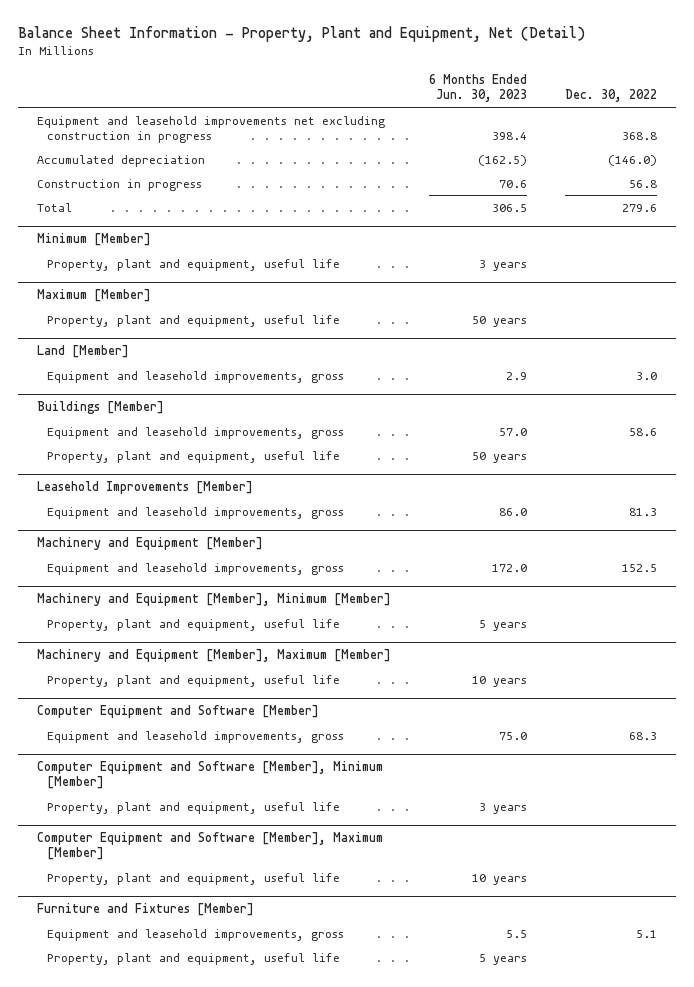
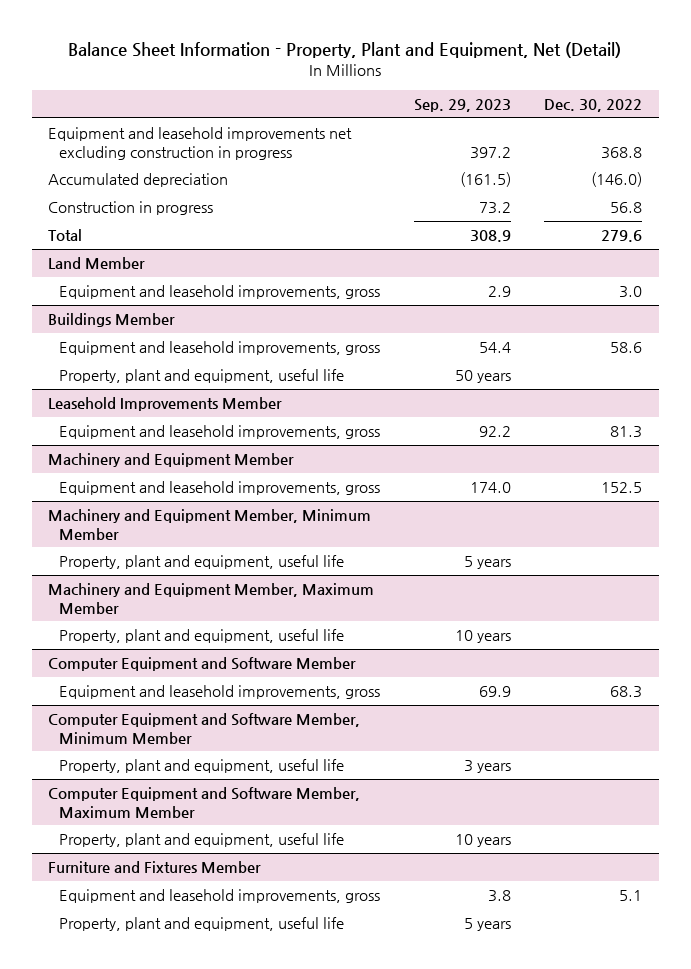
[429,74,528,103] 6 Months Ended Jun. 30, 2023 -> none
none -> [413,98,511,112] Sep. 29, 2023
[37,233,152,247] Minimum [Member] -> none
[46,258,340,271] Property, plant and equipment, useful life -> none
[37,289,152,303] Maximum [Member] -> none
[46,314,340,327] Property, plant and equipment, useful life -> none
[37,345,130,359] Land [Member] -> [48,257,146,270] Land Member
[37,401,165,415] Buildings [Member] -> [48,313,176,328] Buildings Member
[37,481,254,495] Leasehold Improvements [Member] -> [48,397,283,412] Leasehold Improvements Member
[37,537,264,551] Machinery and Equipment [Member] -> [48,453,295,468] Machinery and Equipment Member
[37,593,392,607] Machinery and Equipment [Member], Minimum [Member] -> [48,509,372,540] Machinery and Equipment Member, Minimum Member
[37,649,392,663] Machinery and Equipment [Member], Maximum [Member] -> [48,583,375,614] Machinery and Equipment Member, Maximum Member
[37,705,320,719] Computer Equipment and Software [Member] -> [48,657,357,672] Computer Equipment and Software Member
[37,761,384,790] Computer Equipment and Software [Member], Minimum [Member] -> [48,713,361,744] Computer Equipment and Software Member, Minimum Member
[37,832,384,861] Computer Equipment and Software [Member], Maximum [Member] -> [48,787,361,818] Computer Equipment and Software Member, Maximum Member
[37,903,255,917] Furniture and Fixtures [Member] -> [48,861,262,874] Furniture and Fixtures Member

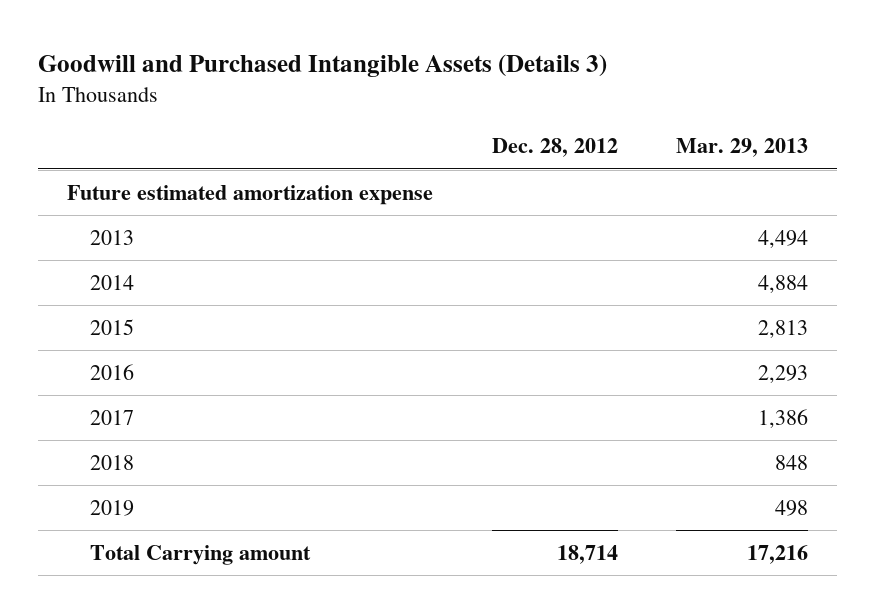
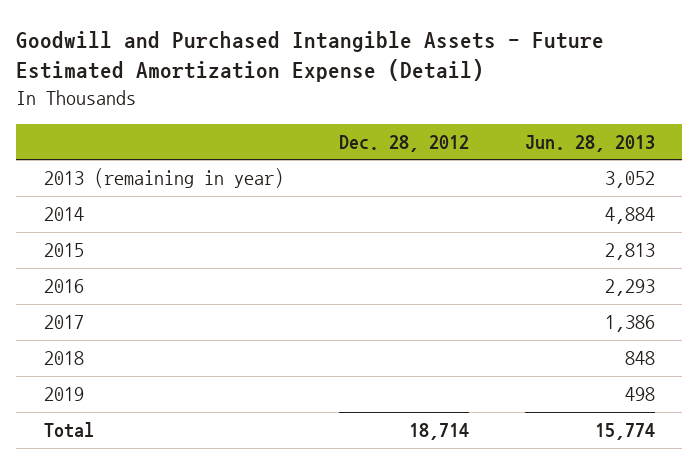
[38,54,608,78] Goodwill and Purchased Intangible Assets (Details 3) -> [15,30,604,83] Goodwill and Purchased Intangible Assets - Future Estimated Amortization Expense (Detail)
[675,138,808,158] Mar. 29, 2013 -> none
none -> [524,134,655,152] Jun. 28, 2013
[67,184,434,205] Future estimated amortization expense -> none
[90,229,135,245] 2013 -> [43,168,284,189] 2013 (remaining in year)
[90,544,312,565] Total Carrying amount -> [43,422,94,439] Total

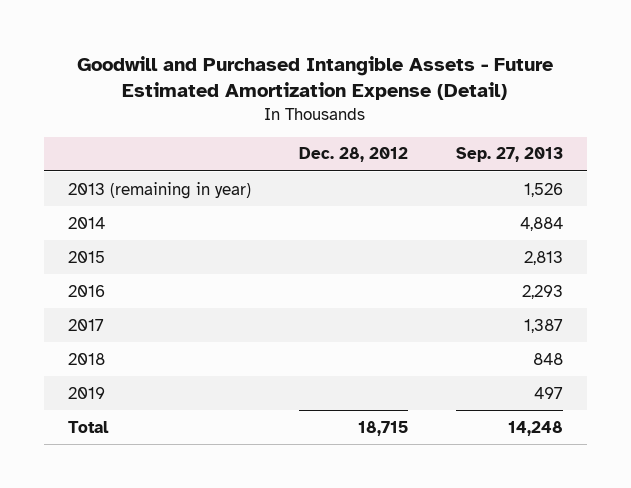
[524,134,655,152] Jun. 28, 2013 -> none
none -> [455,147,563,163] Sep. 27, 2013
[409,423,470,441] 18,714 -> [357,420,408,436] 18,715

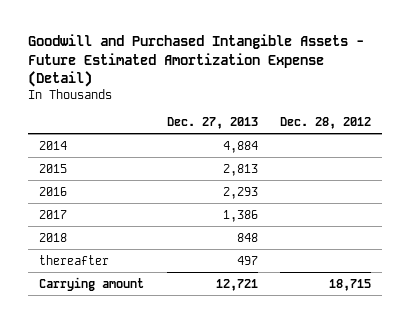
[455,147,563,163] Sep. 27, 2013 -> none
none -> [166,117,258,130] Dec. 27, 2013
[68,181,252,199] 2013 (remaining in year) -> none
[68,386,106,399] 2019 -> none
none -> [39,254,110,265] thereafter
[68,420,110,433] Total -> [39,276,145,291] Carrying amount

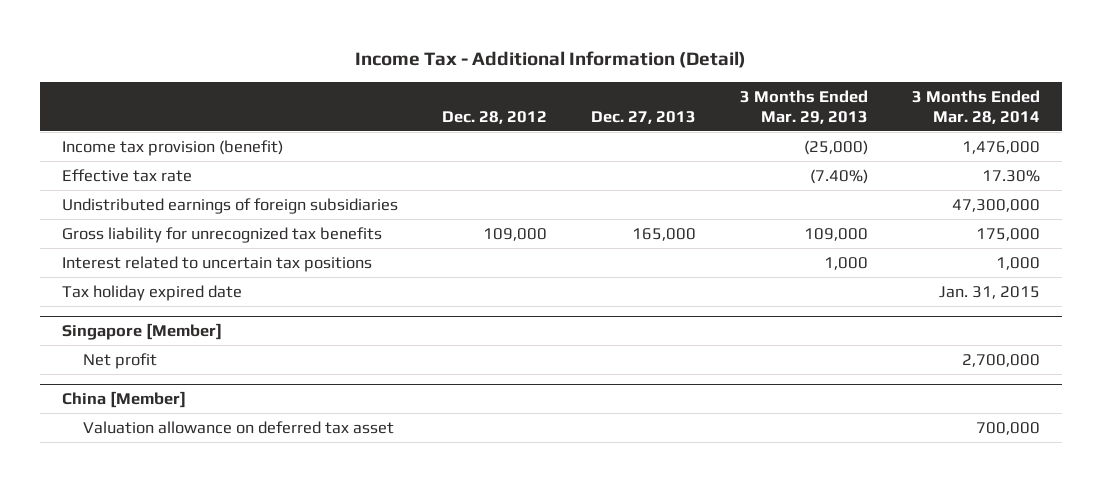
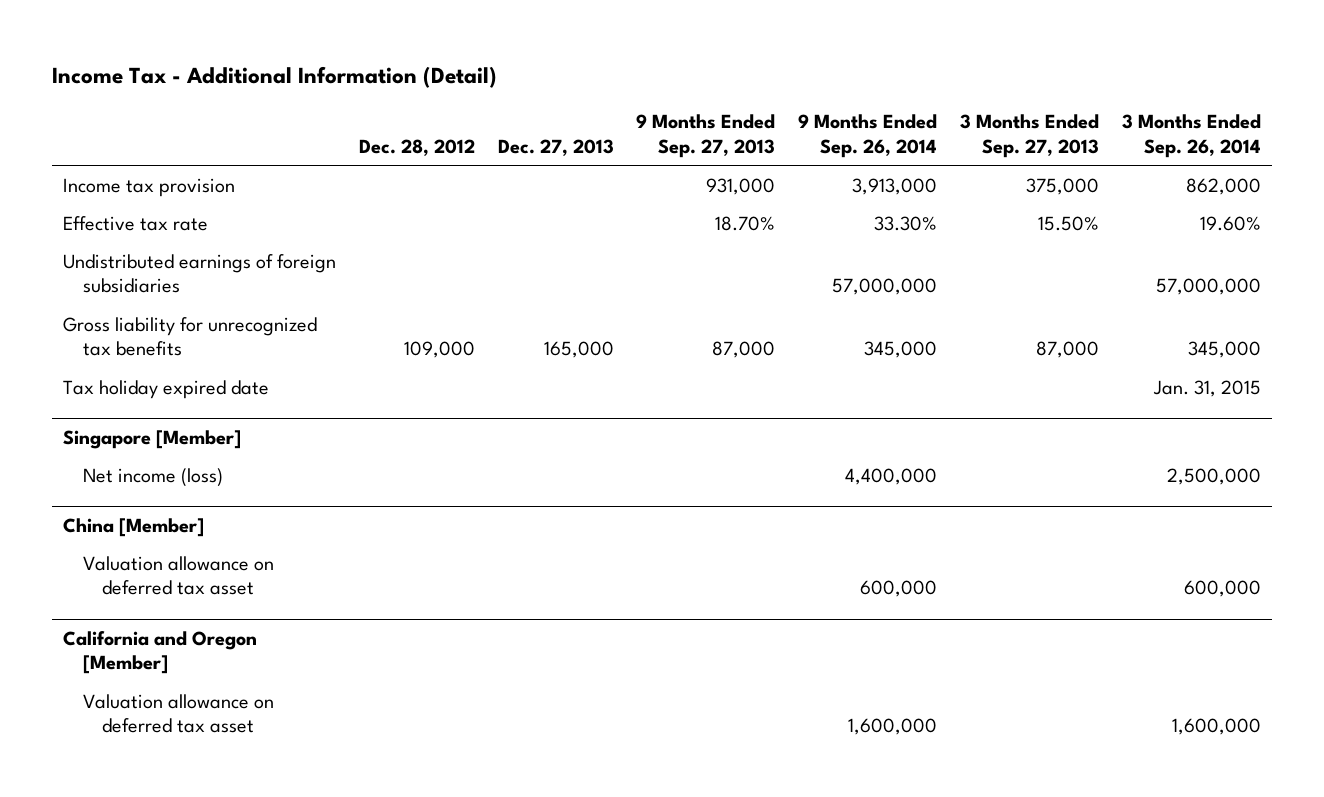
[739,89,868,124] 3 Months Ended Mar. 29, 2013 -> none
[912,89,1041,124] 3 Months Ended Mar. 28, 2014 -> none
none -> [636,114,776,158] 9 Months Ended Sep. 27, 2013
none -> [798,114,938,158] 9 Months Ended Sep. 26, 2014
none -> [959,114,1099,158] 3 Months Ended Sep. 27, 2013
none -> [1121,114,1261,158] 3 Months Ended Sep. 26, 2014
[61,139,283,156] Income tax provision (benefit) -> [63,177,236,197] Income tax provision
[61,255,372,272] Interest related to uncertain tax positions -> none
[83,352,158,369] Net profit -> [82,467,223,487] Net income (loss)
none -> [63,630,258,675] California and Oregon [Member]
none -> [82,693,274,734] Valuation allowance on deferred tax asset

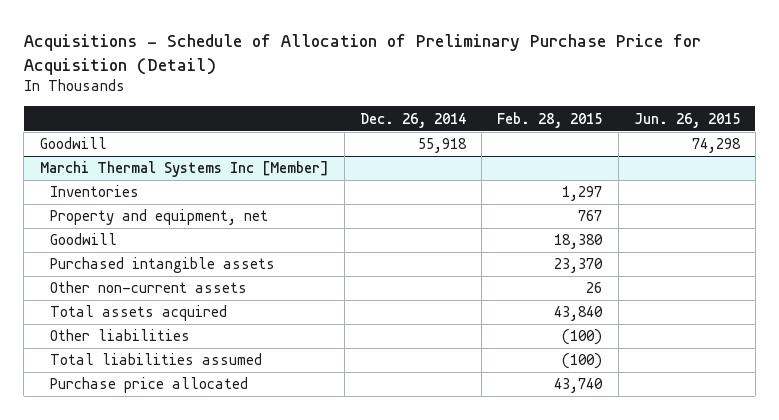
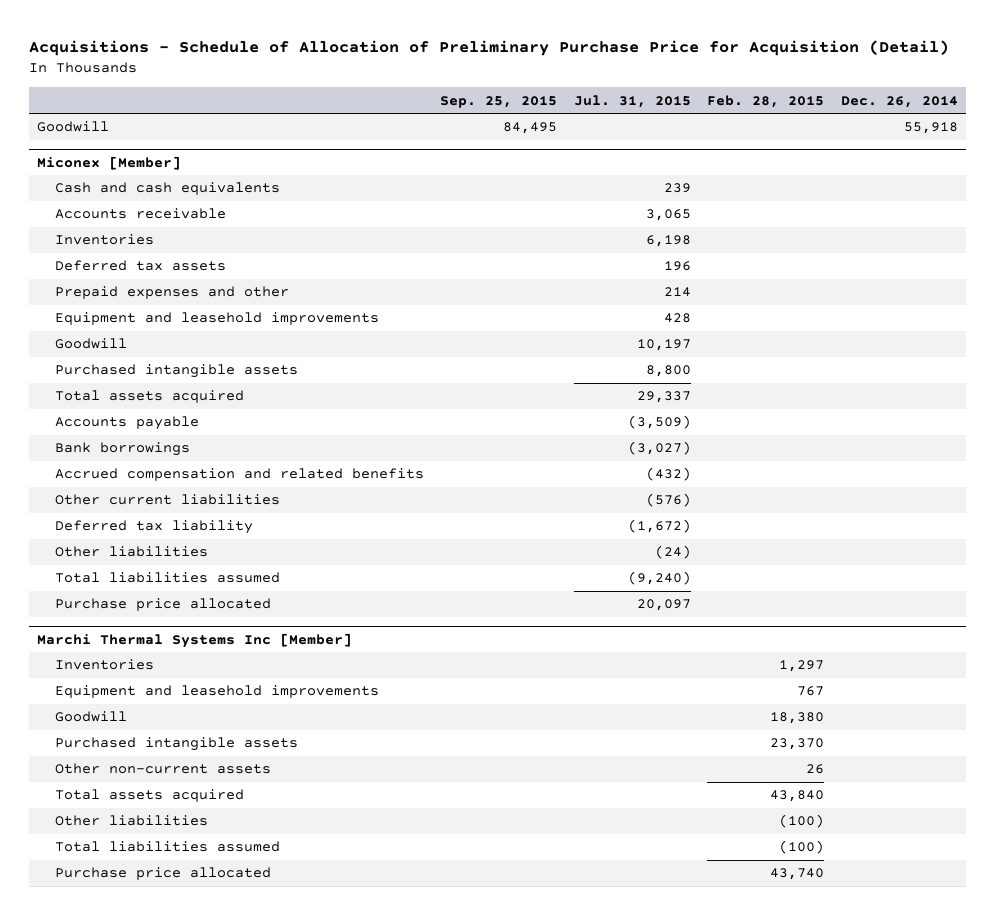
[633,112,740,128] Jun. 26, 2015 -> none
none -> [440,95,558,108] Sep. 25, 2015
none -> [573,94,691,108] Jul. 31, 2015
none -> [37,155,182,170] Miconex [Member]
none -> [54,182,280,196] Cash and cash equivalents
none -> [54,208,226,220] Accounts receivable
none -> [54,234,154,246] Inventories
none -> [54,260,226,272] Deferred tax assets
none -> [54,286,289,300] Prepaid expenses and other
none -> [54,312,379,326] Equipment and leasehold improvements
none -> [54,338,127,350] Goodwill
none -> [54,364,298,379] Purchased intangible assets
none -> [54,390,244,404] Total assets acquired
none -> [54,416,199,431] Accounts payable
none -> [54,442,190,457] Bank borrowings
none -> [54,468,424,482] Accrued compensation and related benefits
none -> [54,494,280,506] Other current liabilities
none -> [54,520,253,535] Deferred tax liability
none -> [54,546,208,558] Other liabilities
none -> [54,572,280,584] Total liabilities assumed
none -> [54,598,271,612] Purchase price allocated
[50,209,269,226] Property and equipment, net -> [54,685,379,699] Equipment and leasehold improvements

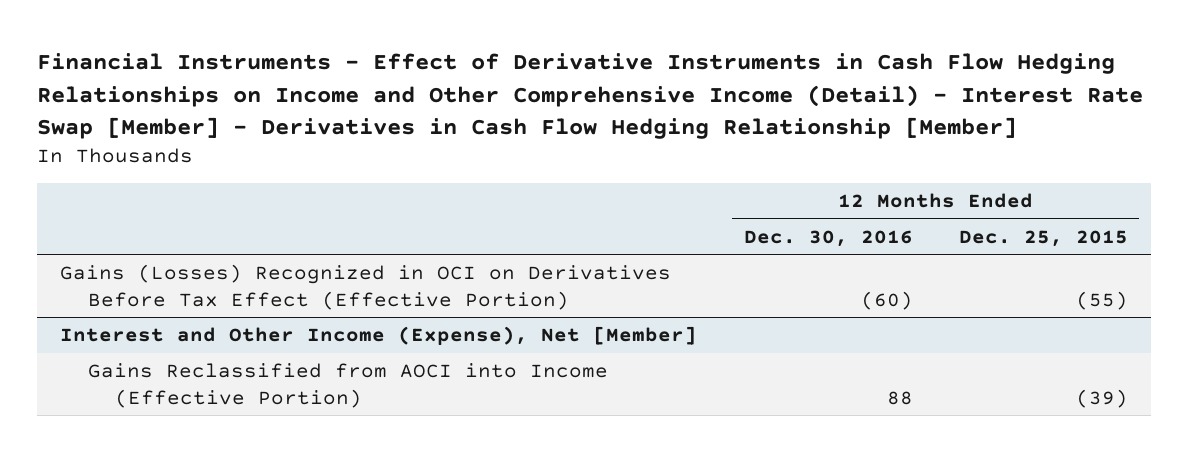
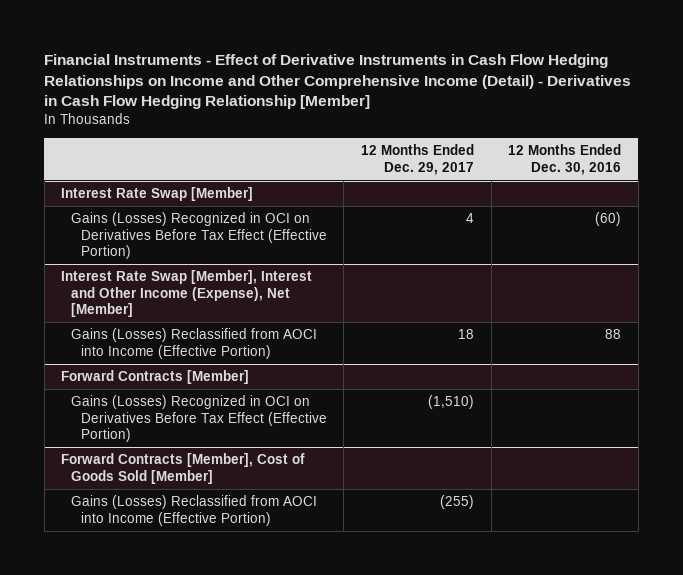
[37,53,1144,139] Financial Instruments - Effect of Derivative Instruments in Cash Flow Hedging Relationships on Income and Other Comprehensive Income (Detail) - Interest Rate Swap [Member] - Derivatives in Cash Flow Hedging Relationship [Member] -> [44,53,632,110] Financial Instruments - Effect of Derivative Instruments in Cash Flow Hedging Relationships on Income and Other Comprehensive Income (Detail) - Derivatives in Cash Flow Hedging Relationship [Member]
[958,229,1128,247] Dec. 25, 2015 -> none
none -> [360,144,474,175] 12 Months Ended Dec. 29, 2017
[60,264,672,310] Gains (Losses) Recognized in OCI on Derivatives Before Tax Effect (Effective Portion) -> none
[87,363,608,408] Gains Reclassified from AOCI into Income (Effective Portion) -> none
[60,326,698,346] Interest and Other Income (Expense), Net [Member] -> [61,187,254,202] Interest Rate Swap [Member]
none -> [71,212,327,260] Gains (Losses) Recognized in OCI on Derivatives Before Tax Effect (Effective Portion)
none -> [61,270,313,318] Interest Rate Swap [Member], Interest and Other Income (Expense), Net [Member]
none -> [71,328,318,359] Gains (Losses) Reclassified from AOCI into Income (Effective Portion)
none -> [61,370,250,385] Forward Contracts [Member]
none -> [71,395,327,443] Gains (Losses) Recognized in OCI on Derivatives Before Tax Effect (Effective Portion)
none -> [61,453,306,484] Forward Contracts [Member], Cost of Goods Sold [Member]
none -> [71,495,318,526] Gains (Losses) Reclassified from AOCI into Income (Effective Portion)

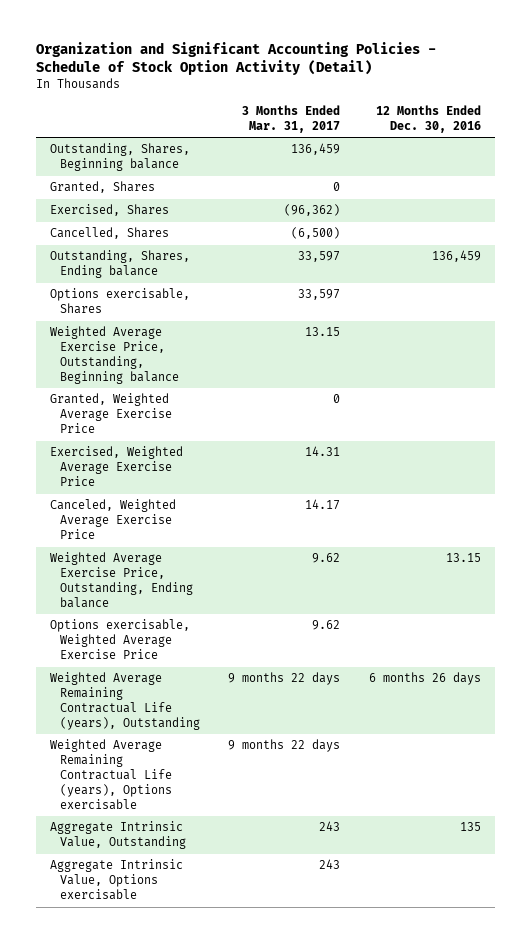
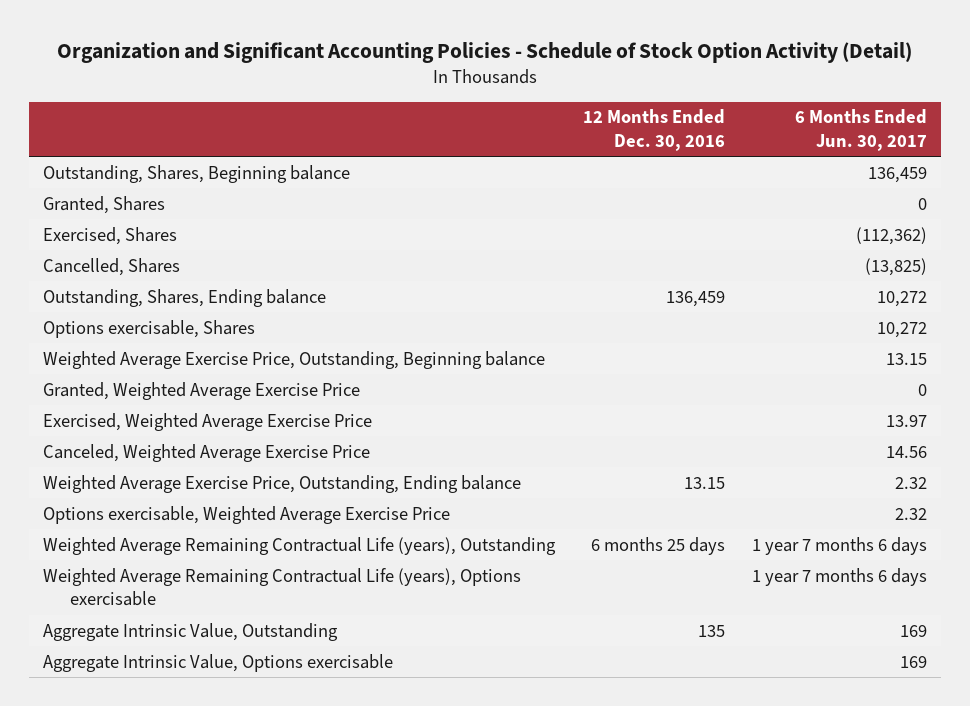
[242,104,341,133] 3 Months Ended Mar. 31, 2017 -> none
none -> [795,109,928,151] 6 Months Ended Jun. 30, 2017
[368,672,481,686] 6 months 26 days -> [590,536,725,555] 6 months 25 days

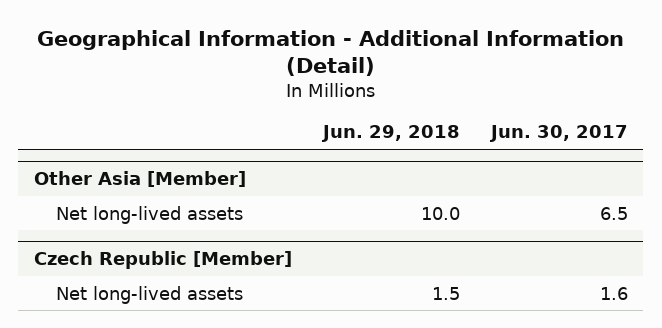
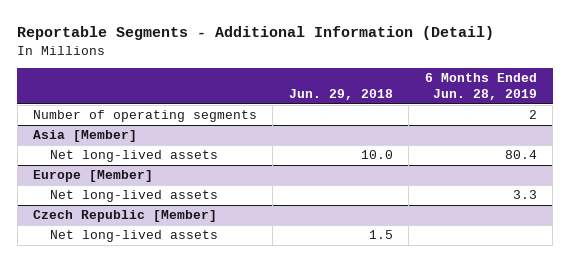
[36,29,624,77] Geographical Information - Additional Information (Detail) -> [17,26,495,41] Reportable Segments - Additional Information (Detail)
[488,125,628,143] Jun. 30, 2017 -> none
none -> [424,73,537,101] 6 Months Ended Jun. 28, 2019
none -> [33,110,258,123] Number of operating segments
[33,170,246,187] Other Asia [Member] -> [33,130,138,143] Asia [Member]
none -> [33,170,154,183] Europe [Member]
none -> [50,190,219,203] Net long-lived assets

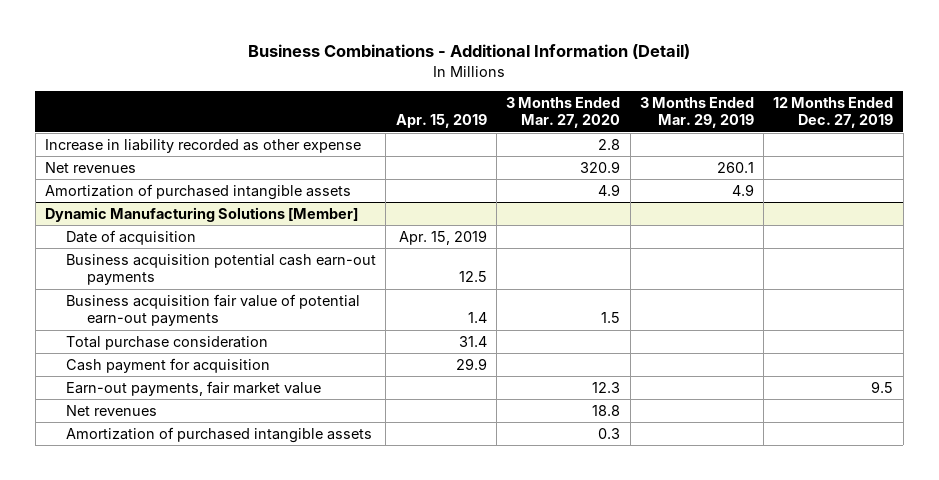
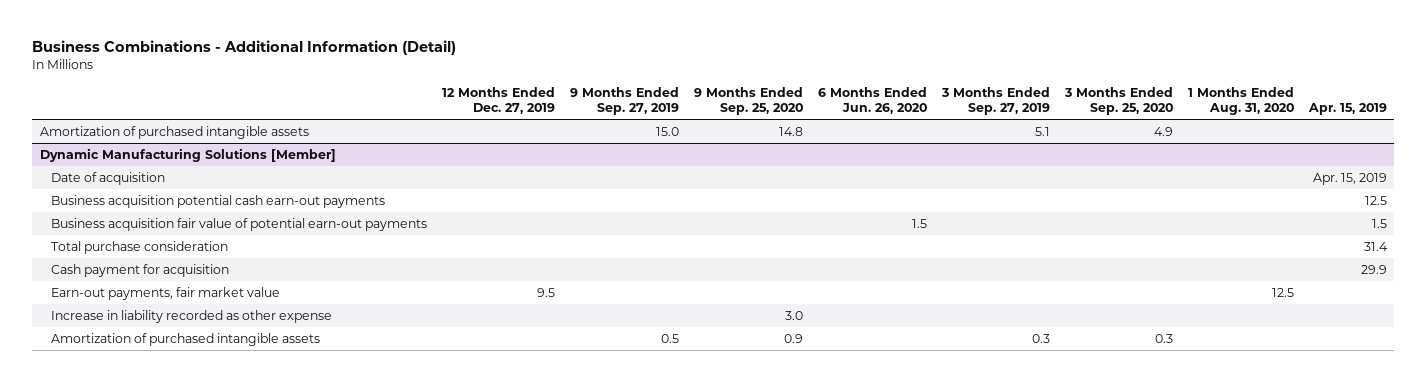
[506,96,621,129] 3 Months Ended Mar. 27, 2020 -> none
[639,96,754,129] 3 Months Ended Mar. 29, 2019 -> none
none -> [569,87,679,116] 9 Months Ended Sep. 27, 2019
none -> [693,87,803,116] 9 Months Ended Sep. 25, 2020
none -> [817,87,927,115] 6 Months Ended Jun. 26, 2020
none -> [940,87,1050,116] 3 Months Ended Sep. 27, 2019
none -> [1063,87,1173,116] 3 Months Ended Sep. 25, 2020
none -> [1187,87,1294,116] 1 Months Ended Aug. 31, 2020
[45,138,362,153] Increase in liability recorded as other expense -> none
[45,161,137,173] Net revenues -> none
[467,312,487,324] 1.4 -> [1371,218,1387,228] 1.5
[66,404,158,416] Net revenues -> none
none -> [50,309,332,323] Increase in liability recorded as other expense

